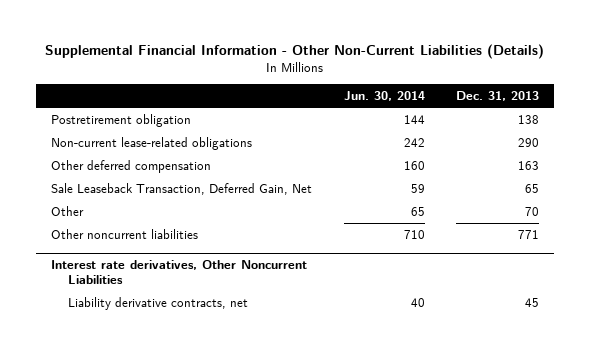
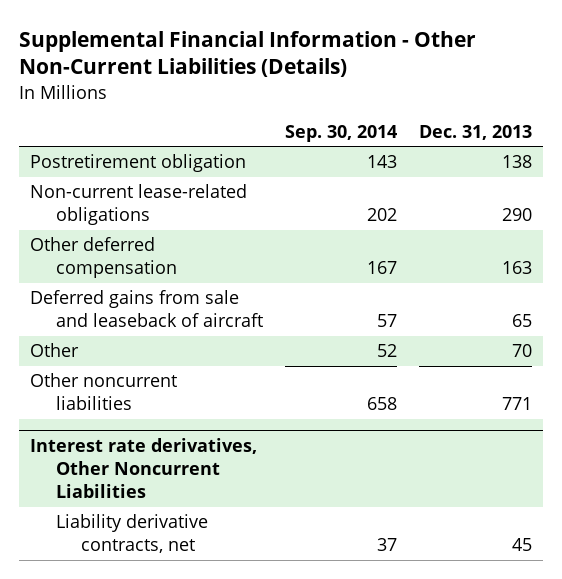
[343,90,425,101] Jun. 30, 2014 -> none
none -> [284,124,397,142] Sep. 30, 2014
[51,182,313,195] Sale Leaseback Transaction, Deferred Gain, Net -> [29,290,263,328] Deferred gains from sale and leaseback of aircraft

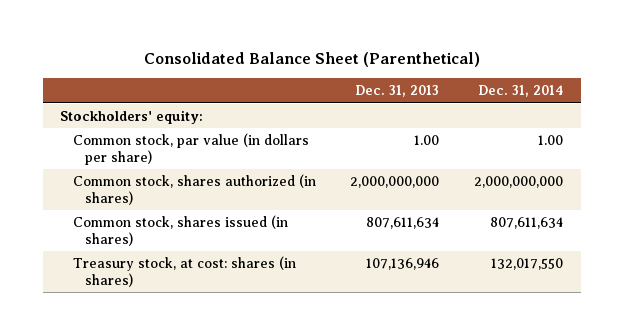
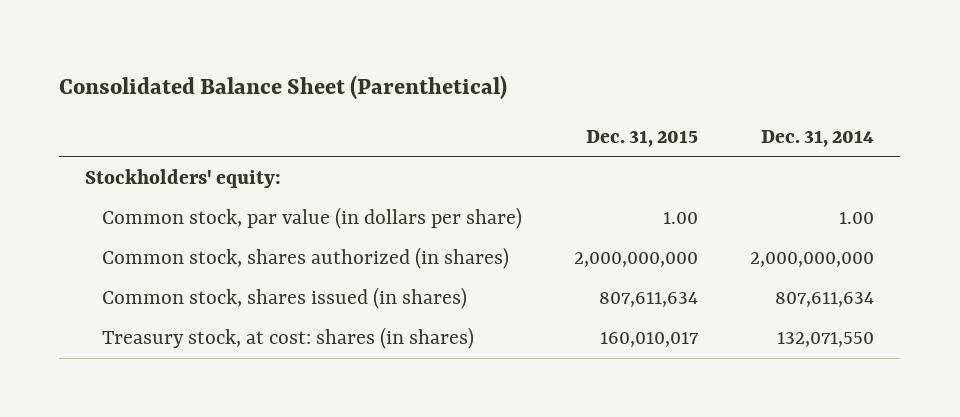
[355,85,440,98] Dec. 31, 2013 -> none
none -> [586,129,699,147] Dec. 31, 2015
[491,257,564,270] 132,017,550 -> [777,332,875,348] 132,071,550

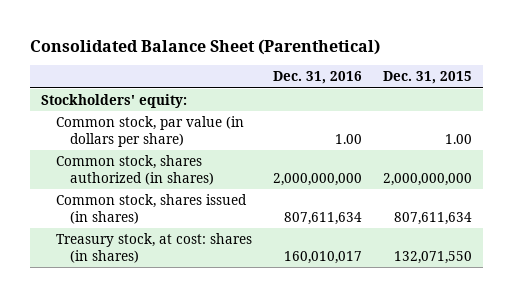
[761,129,875,147] Dec. 31, 2014 -> none
none -> [273,71,363,85] Dec. 31, 2016
[600,332,699,348] 160,010,017 -> [394,250,473,264] 132,071,550

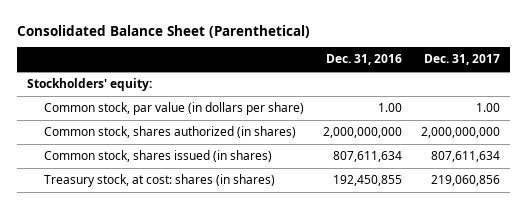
[383,71,473,85] Dec. 31, 2015 -> none
none -> [424,54,501,66] Dec. 31, 2017
[284,250,363,264] 160,010,017 -> [333,175,403,187] 192,450,855

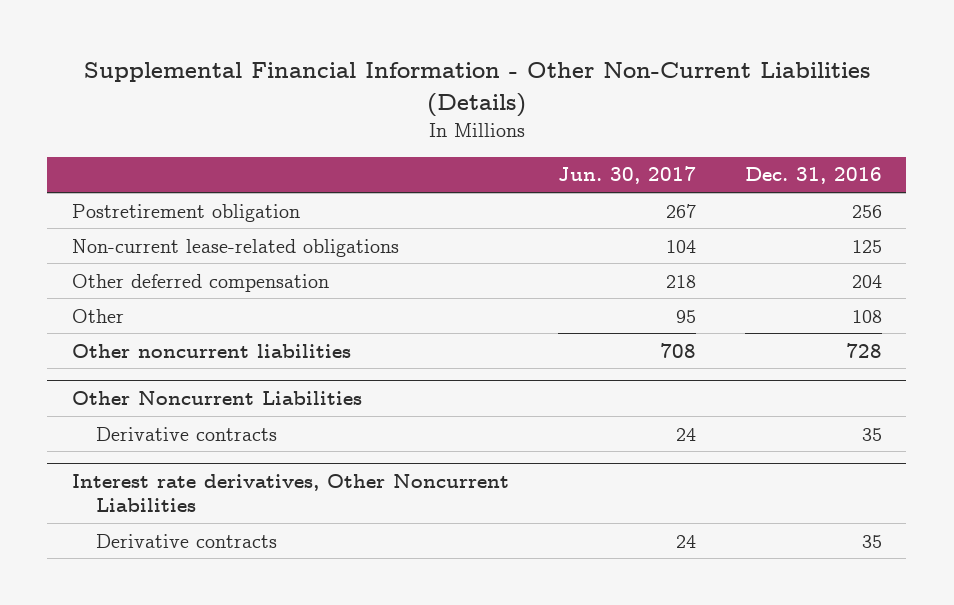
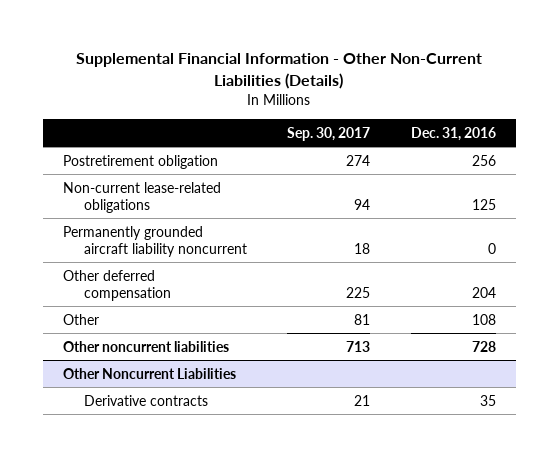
[557,166,696,185] Jun. 30, 2017 -> none
none -> [287,127,371,142] Sep. 30, 2017
none -> [62,225,248,257] Permanently grounded aircraft liability noncurrent
[71,473,509,512] Interest rate derivatives, Other Noncurrent Liabilities -> none
[96,533,278,548] Derivative contracts -> none

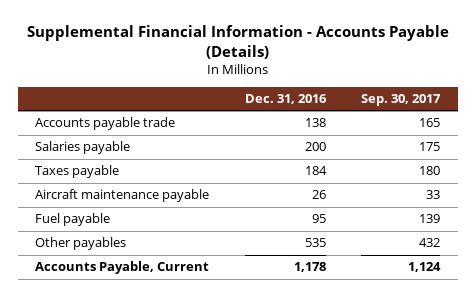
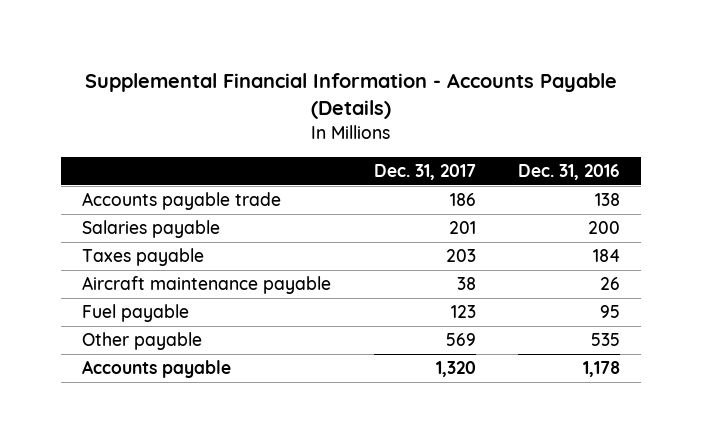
[361,94,442,107] Sep. 30, 2017 -> none
none -> [373,163,476,180] Dec. 31, 2017
[35,237,127,251] Other payables -> [82,332,203,351] Other payable
[35,261,210,275] Accounts Payable, Current -> [82,360,232,379] Accounts payable

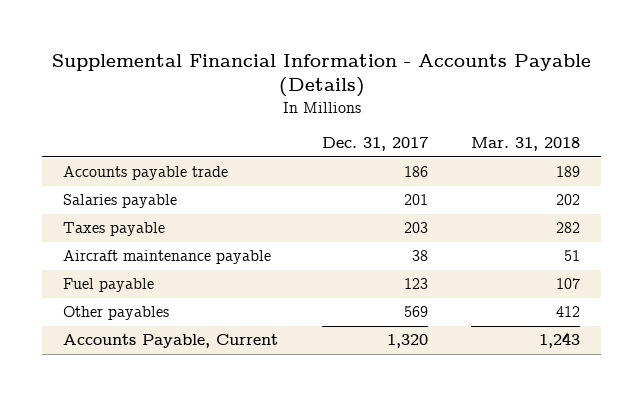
[518,163,621,180] Dec. 31, 2016 -> none
none -> [470,137,580,152] Mar. 31, 2018
[82,332,203,351] Other payable -> [63,306,170,321] Other payables
[82,360,232,379] Accounts payable -> [63,334,279,349] Accounts Payable, Current

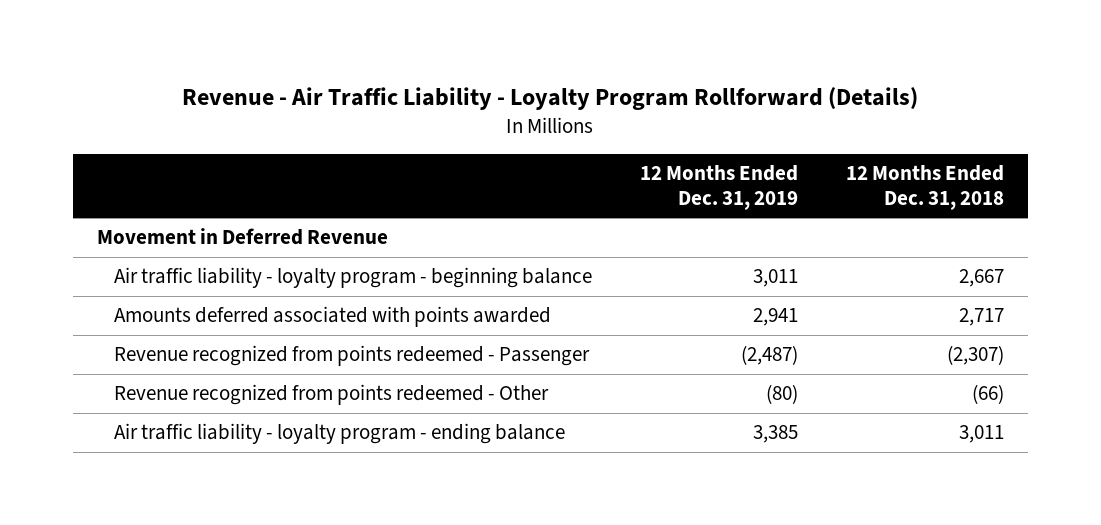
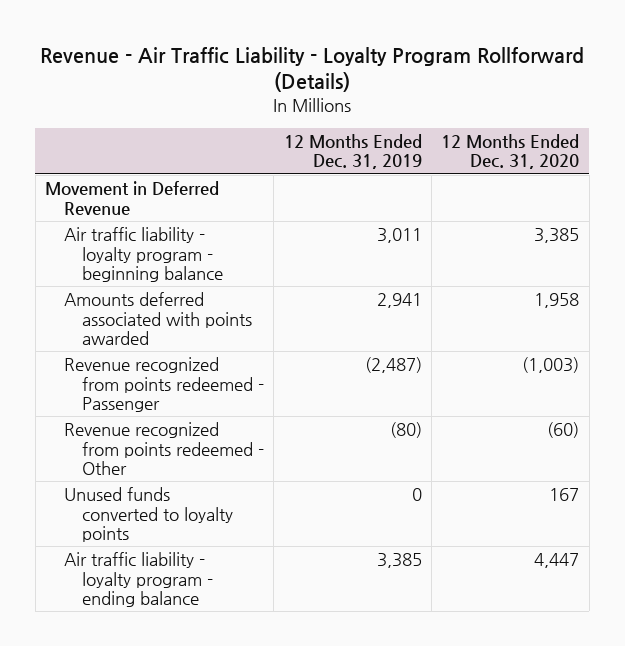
[846,165,1005,210] 12 Months Ended Dec. 31, 2018 -> none
none -> [441,133,580,170] 12 Months Ended Dec. 31, 2020
none -> [63,487,234,543] Unused funds converted to loyalty points

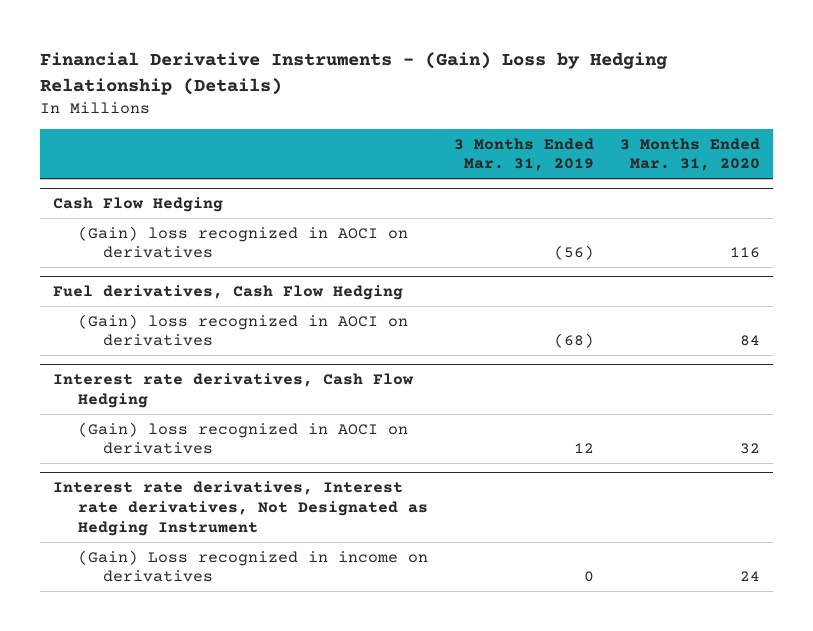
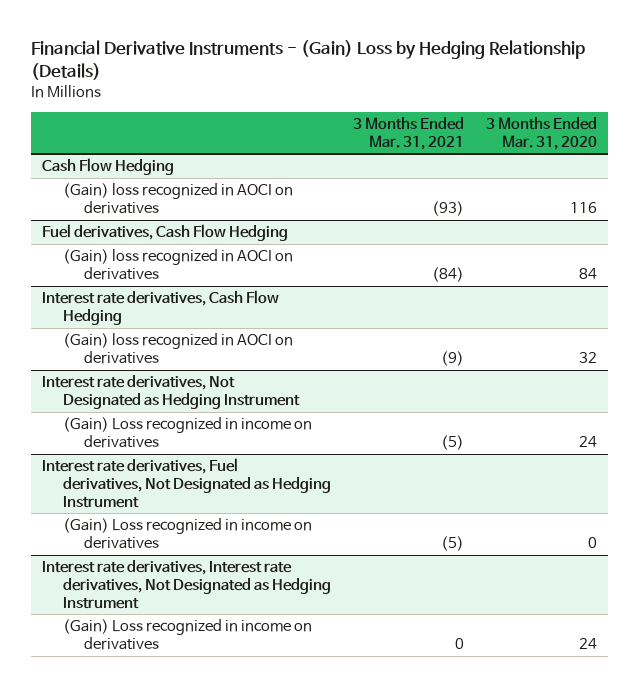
[453,137,594,172] 3 Months Ended Mar. 31, 2019 -> none
none -> [352,116,464,150] 3 Months Ended Mar. 31, 2021
none -> [41,375,301,410] Interest rate derivatives, Not Designated as Hedging Instrument
none -> [63,417,313,449] (Gain) Loss recognized in income on derivatives
none -> [41,458,332,508] Interest rate derivatives, Fuel derivatives, Not Designated as Hedging Instrument
none -> [63,518,313,550] (Gain) Loss recognized in income on derivatives

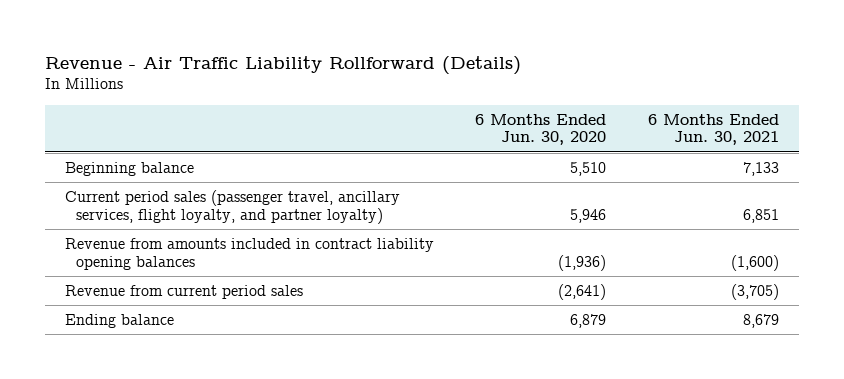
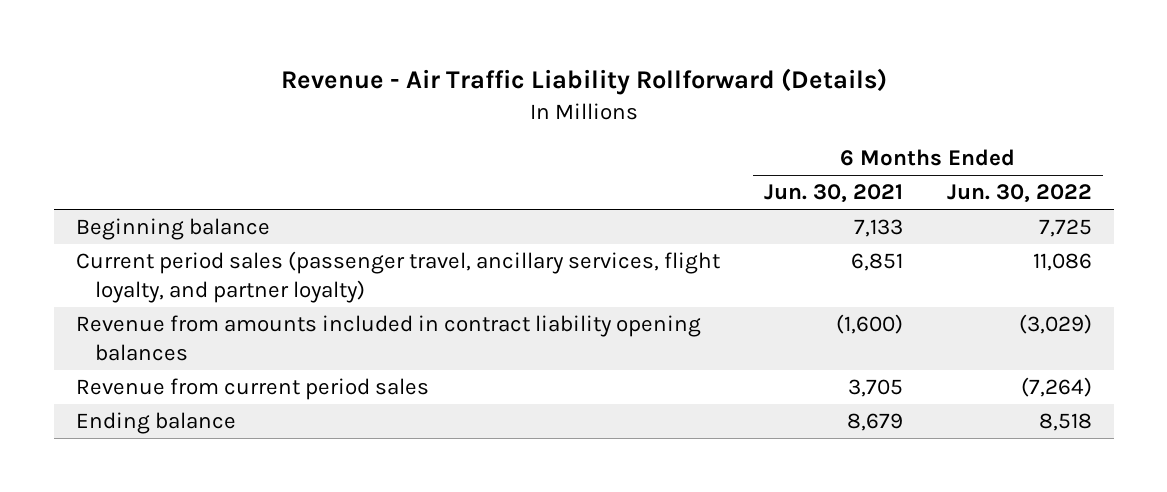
[475,113,607,146] 6 Months Ended Jun. 30, 2020 -> none
none -> [946,184,1092,204] Jun. 30, 2022
[730,284,779,301] (3,705) -> [847,379,903,398] 3,705

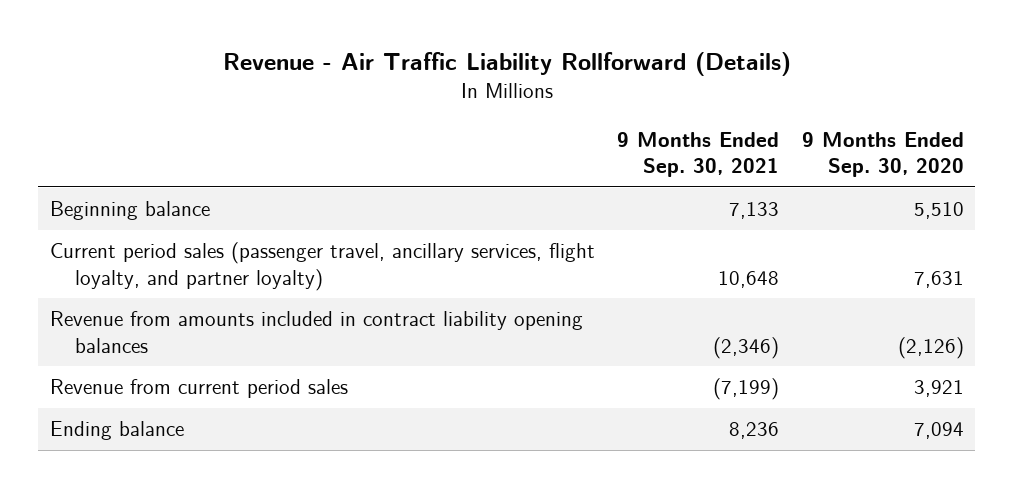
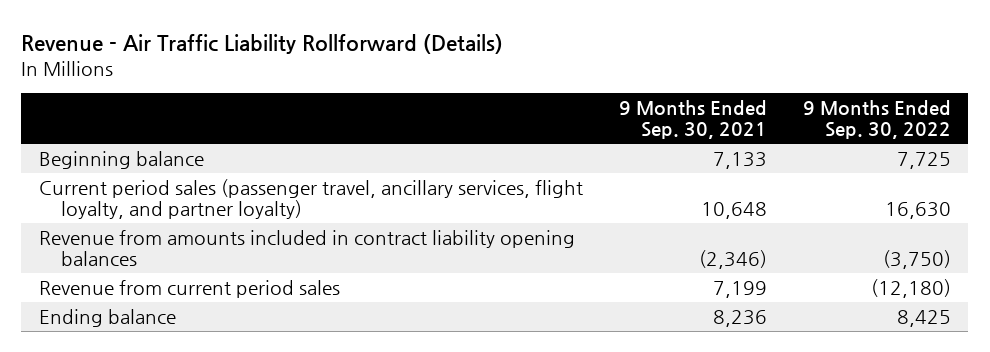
[801,131,964,178] 9 Months Ended Sep. 30, 2020 -> none
none -> [802,99,951,140] 9 Months Ended Sep. 30, 2022
[713,378,780,401] (7,199) -> [712,280,767,298] 7,199

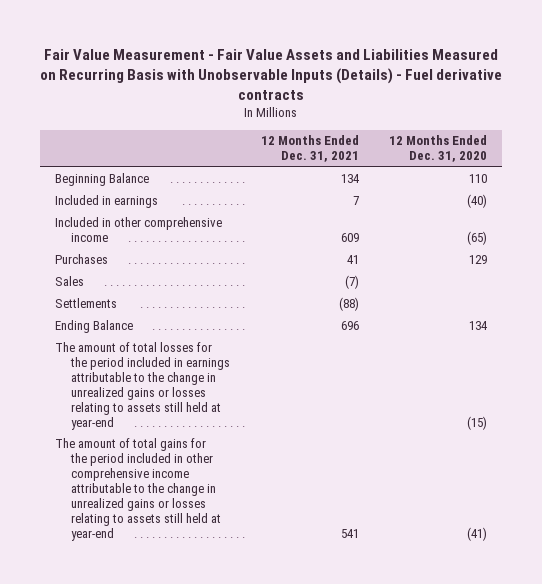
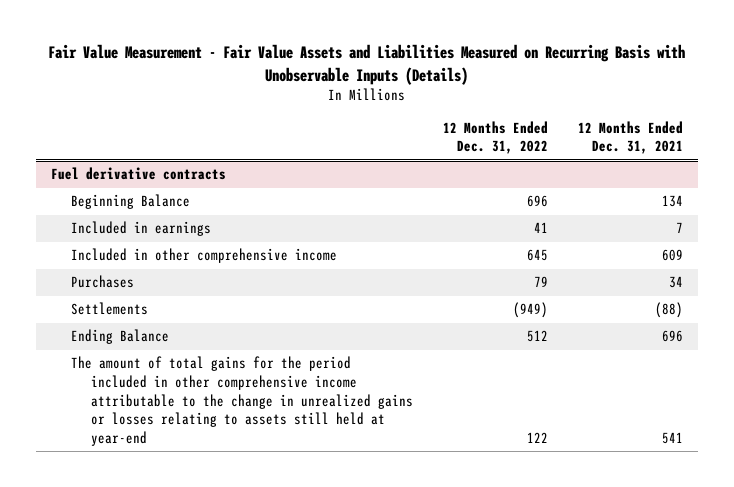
[40,48,503,100] Fair Value Measurement - Fair Value Assets and Liabilities Measured on Recurring Basis with Unobservable Inputs (Details) - Fuel derivative contracts -> [48,44,686,85] Fair Value Measurement - Fair Value Assets and Liabilities Measured on Recurring Basis with Unobservable Inputs (Details)
[389,135,488,163] 12 Months Ended Dec. 31, 2020 -> none
none -> [443,120,549,155] 12 Months Ended Dec. 31, 2022
none -> [51,167,227,181] Fuel derivative contracts
[55,276,85,287] Sales -> none
[346,255,359,265] 41 -> [669,276,684,289] 34
[55,342,231,431] The amount of total losses for the period included in earnings attributable to the change in unrealized gains or losses relating to assets still held at year-end -> none

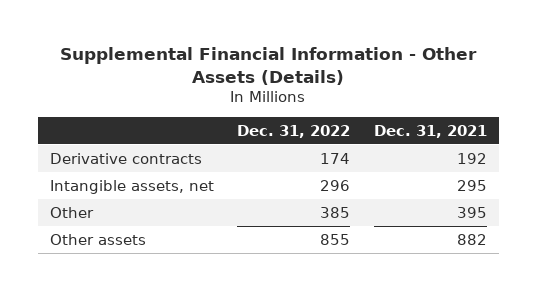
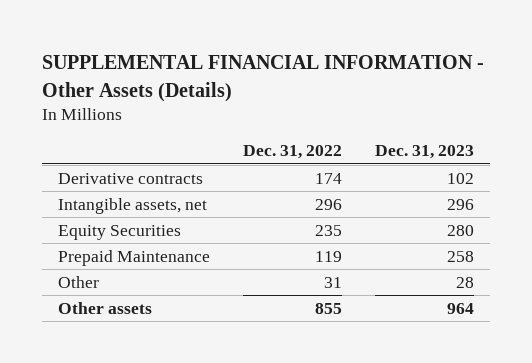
[60,47,478,85] Supplemental Financial Information - Other Assets (Details) -> [42,55,485,102] SUPPLEMENTAL FINANCIAL INFORMATION - Other Assets (Details)
[373,124,487,138] Dec. 31, 2021 -> none
none -> [375,145,475,160] Dec. 31, 2023
none -> [58,224,182,240] Equity Securities
none -> [58,249,211,266] Prepaid Maintenance
[320,206,351,218] 385 -> [324,276,343,288] 31

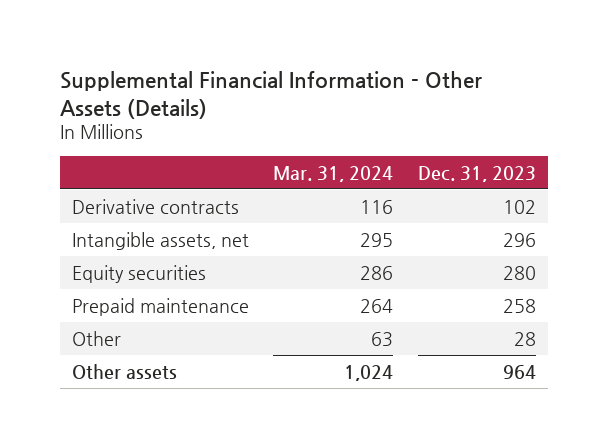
[42,55,485,102] SUPPLEMENTAL FINANCIAL INFORMATION - Other Assets (Details) -> [59,71,482,119] Supplemental Financial Information - Other Assets (Details)
[243,145,343,160] Dec. 31, 2022 -> none
none -> [273,165,394,182] Mar. 31, 2024
[58,224,182,240] Equity Securities -> [71,264,206,283] Equity securities
[58,249,211,266] Prepaid Maintenance -> [71,297,249,316] Prepaid maintenance

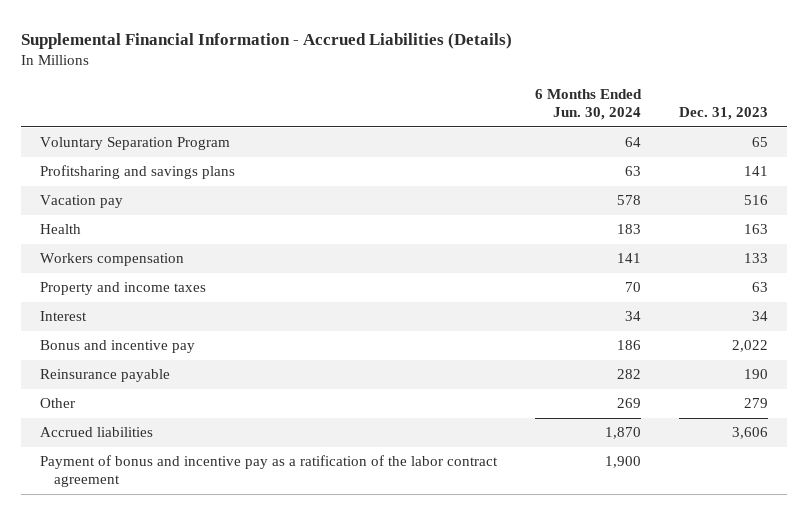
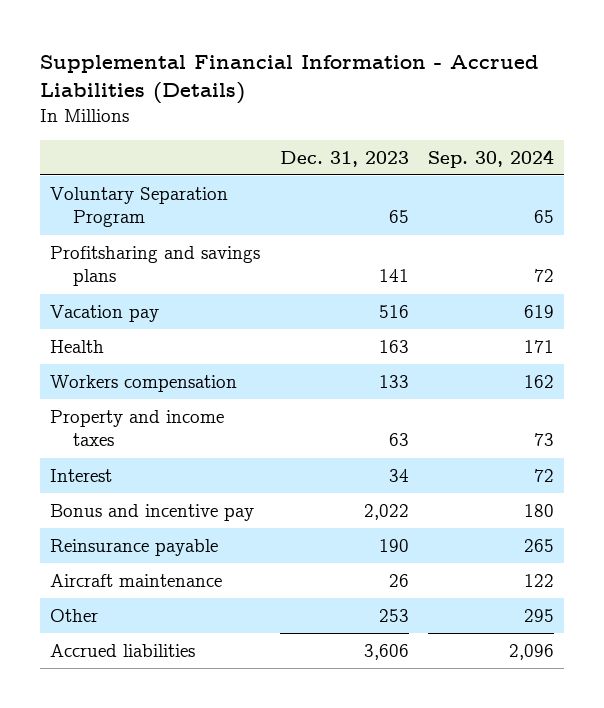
[535,88,643,120] 6 Months Ended Jun. 30, 2024 -> none
none -> [428,148,555,168] Sep. 30, 2024
none -> [50,573,223,587] Aircraft maintenance
[744,398,769,409] 279 -> [378,608,409,622] 253
[40,455,499,488] Payment of bonus and incentive pay as a ratification of the labor contract agreement -> none

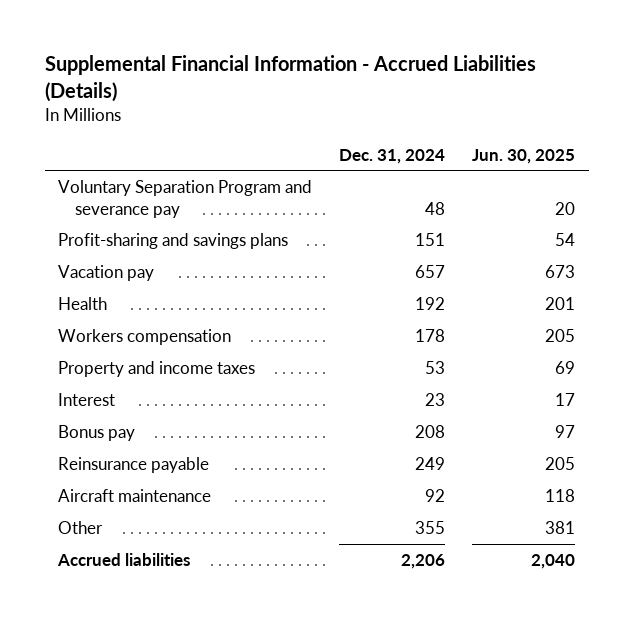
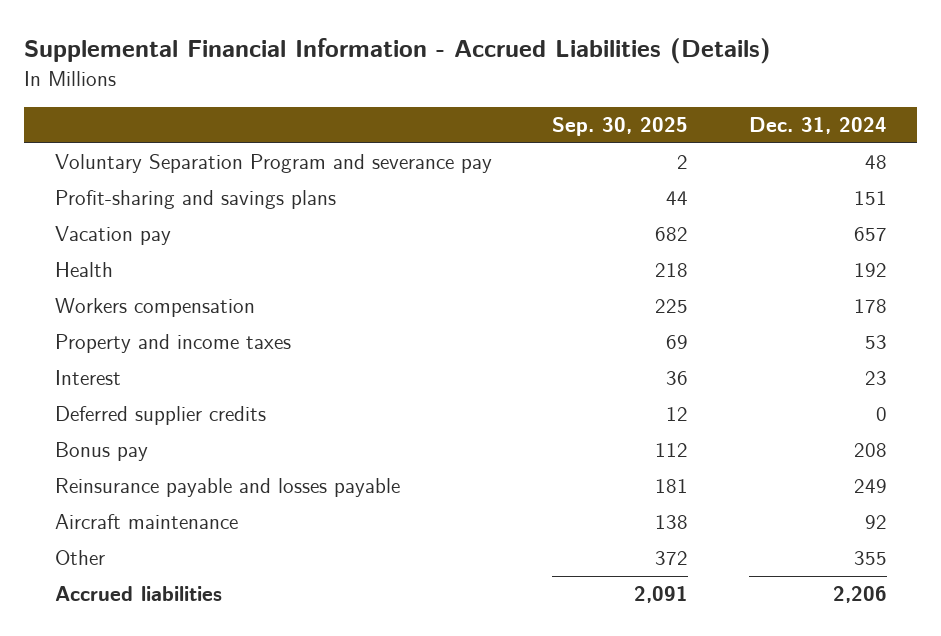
[472,148,576,164] Jun. 30, 2025 -> none
none -> [552,117,689,137] Sep. 30, 2025
none -> [54,406,266,426] Deferred supplier credits
[58,457,210,474] Reinsurance payable -> [54,478,400,498] Reinsurance payable and losses payable

